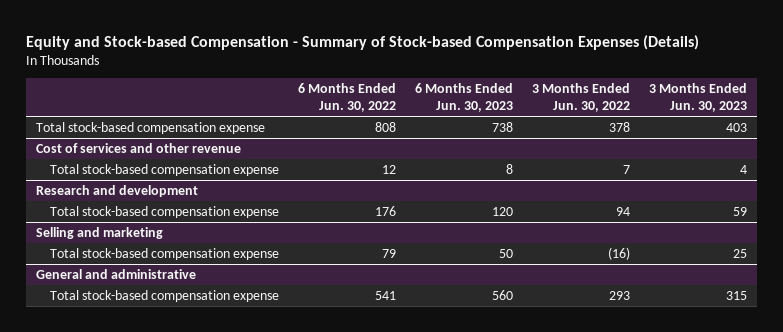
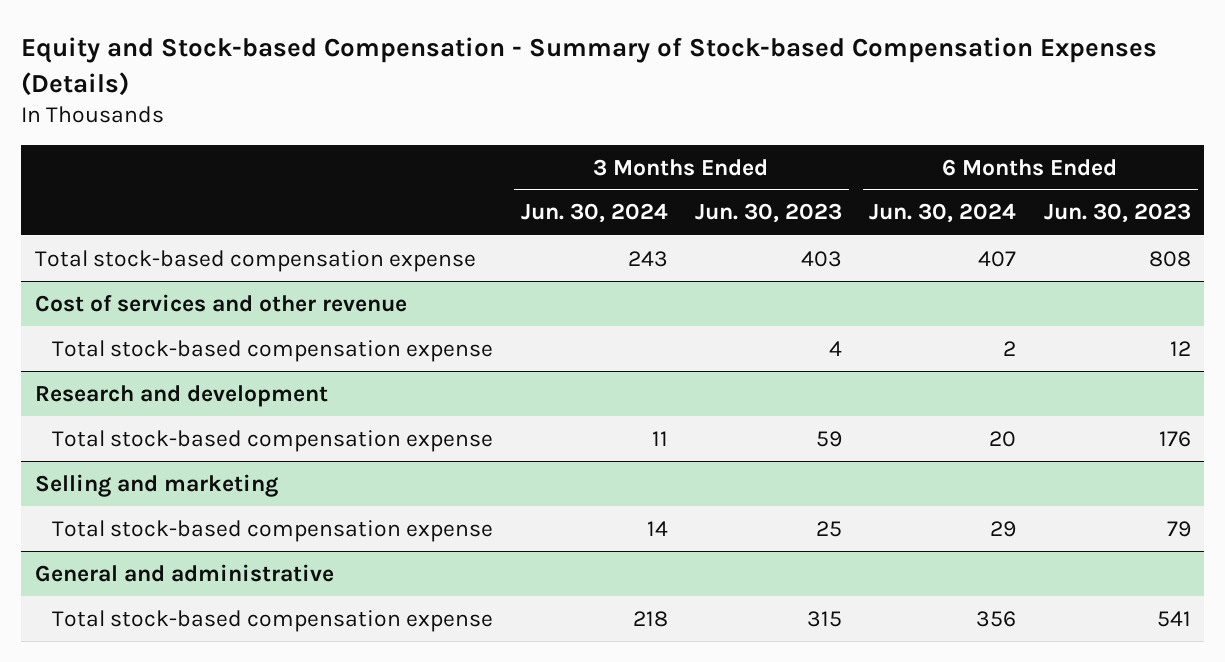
[298,83,397,112] 6 Months Ended Jun. 30, 2022 -> none
[532,83,631,112] 3 Months Ended Jun. 30, 2022 -> none
none -> [520,203,668,224] Jun. 30, 2024
none -> [869,203,1017,224] Jun. 30, 2024
[492,122,514,133] 738 -> [1148,250,1191,267] 808
[506,164,514,175] 8 -> [1169,340,1191,356] 12
[492,207,514,217] 120 -> [1158,430,1191,447] 176
[499,249,514,259] 50 -> [1166,520,1191,537] 79
[492,290,514,301] 560 -> [1156,610,1191,627] 541

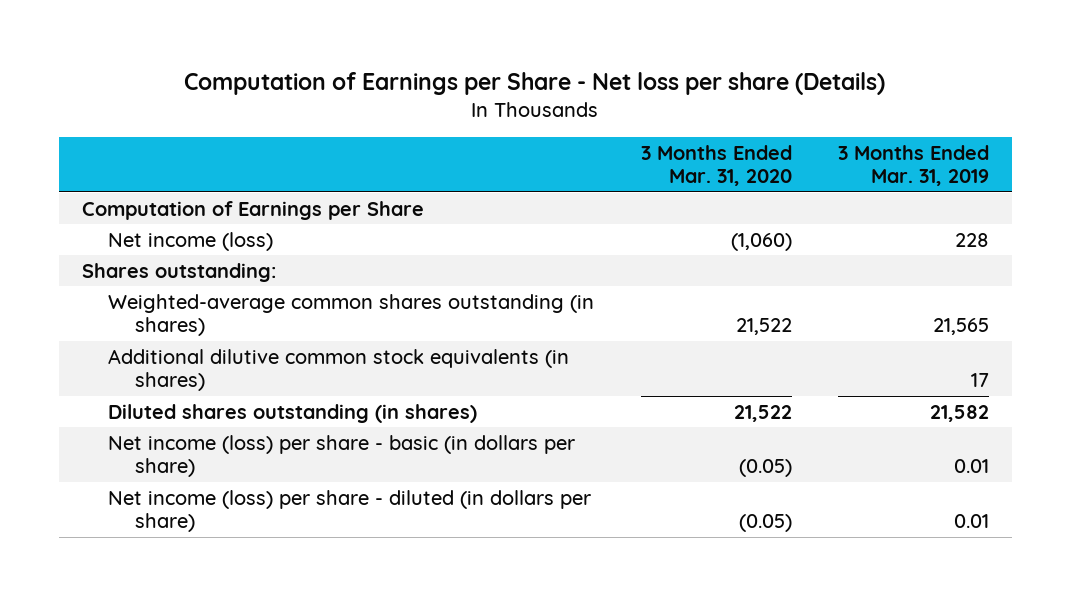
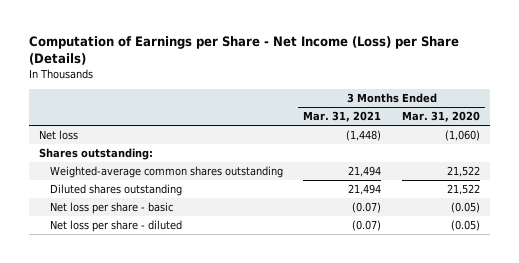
[184,72,886,96] Computation of Earnings per Share - Net loss per share (Details) -> [28,35,459,66] Computation of Earnings per Share - Net Income (Loss) per Share (Details)
[837,145,989,187] 3 Months Ended Mar. 31, 2019 -> none
none -> [303,111,382,123] Mar. 31, 2021
[81,200,424,220] Computation of Earnings per Share -> none
[108,231,274,251] Net income (loss) -> [39,129,79,140] Net loss
[108,348,570,392] Additional dilutive common stock equivalents (in shares) -> none
[108,293,595,337] Weighted-average common shares outstanding (in shares) -> [49,165,283,178] Weighted-average common shares outstanding
[108,403,478,423] Diluted shares outstanding (in shares) -> [49,183,182,196] Diluted shares outstanding
[108,434,576,478] Net income (loss) per share - basic (in dollars per share) -> [49,201,173,214] Net loss per share - basic
[108,489,592,533] Net income (loss) per share - diluted (in dollars per share) -> [49,219,182,232] Net loss per share - diluted

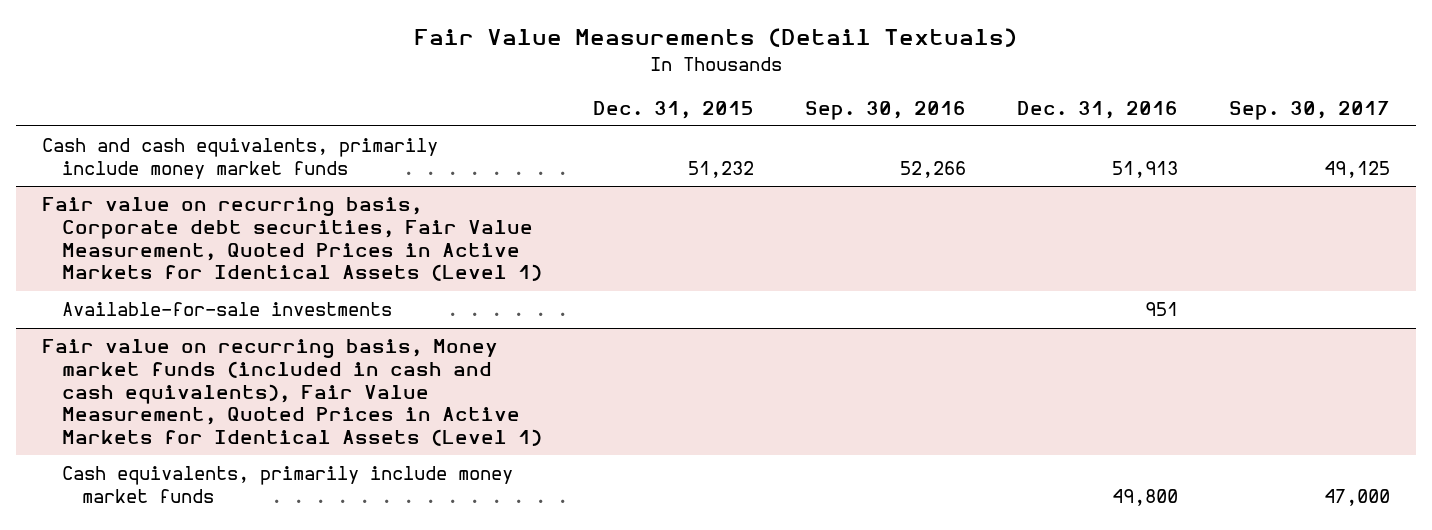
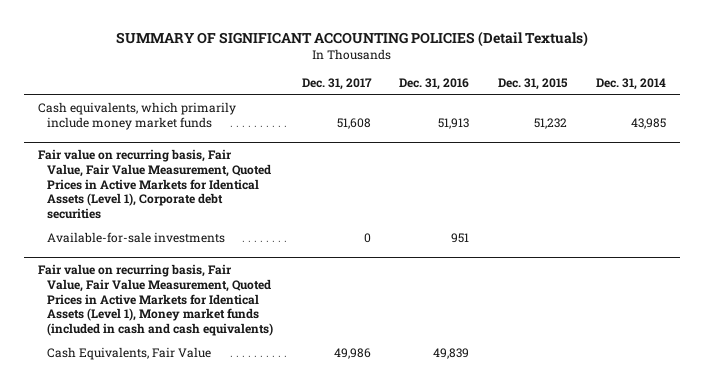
[413,28,1017,48] Fair Value Measurements (Detail Textuals) -> [116,30,589,47] SUMMARY OF SIGNIFICANT ACCOUNTING POLICIES (Detail Textuals)
[805,100,967,120] Sep. 30, 2016 -> none
[1229,100,1391,120] Sep. 30, 2017 -> none
none -> [301,78,372,91] Dec. 31, 2017
none -> [595,78,666,91] Dec. 31, 2014
[41,138,438,180] Cash and cash equivalents, primarily include money market funds -> [38,102,237,131] Cash equivalents, which primarily include money market funds
[41,197,543,282] Fair value on recurring basis, Corporate debt securities, Fair Value Measurement, Quoted Prices in Active Markets for Identical Assets (Level 1) -> [38,148,272,220] Fair value on recurring basis, Fair Value, Fair Value Measurement, Quoted Prices in Active Markets for Identical Assets (Level 1), Corporate debt securities
[62,466,514,504] Cash equivalents, primarily include money market funds -> none
[41,339,543,447] Fair value on recurring basis, Money market funds (included in cash and cash equivalents), Fair Value Measurement, Quoted Prices in Active Markets for Identical Assets (Level 1) -> [38,263,274,337] Fair value on recurring basis, Fair Value, Fair Value Measurement, Quoted Prices in Active Markets for Identical Assets (Level 1), Money market funds (included in cash and cash equivalents)
none -> [47,347,212,361] Cash Equivalents, Fair Value

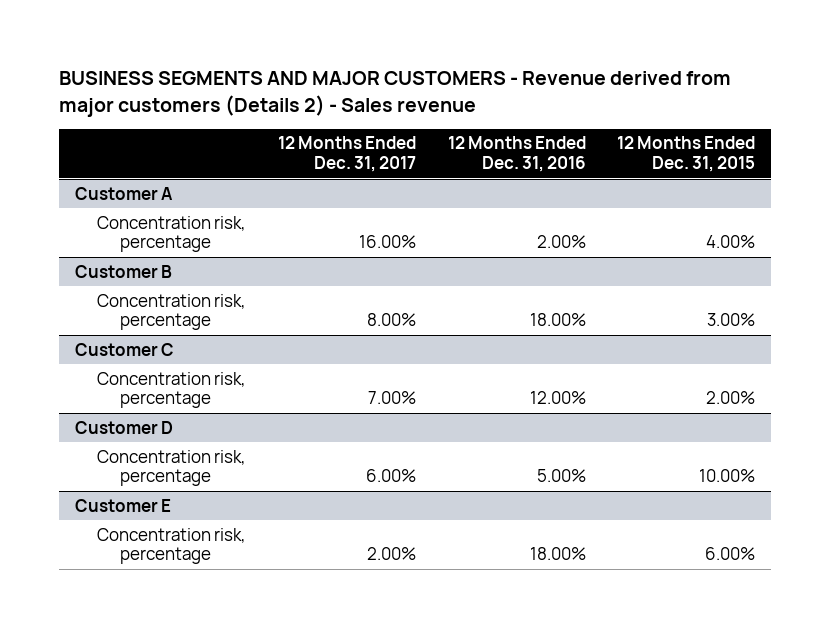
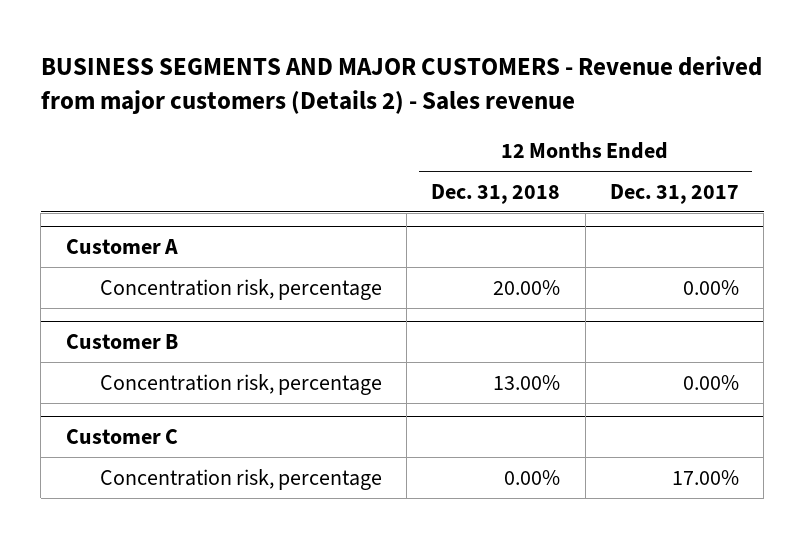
[447,136,586,173] 12 Months Ended Dec. 31, 2016 -> none
[617,136,756,173] 12 Months Ended Dec. 31, 2015 -> none
none -> [431,183,561,204] Dec. 31, 2018
[359,235,417,249] 16.00% -> [683,279,740,295] 0.00%
[367,313,417,327] 8.00% -> [683,374,740,390] 0.00%
[74,420,173,434] Customer D -> none
[97,449,247,487] Concentration risk, percentage -> none
[74,498,171,512] Customer E -> none
[97,527,247,565] Concentration risk, percentage -> none
[368,391,417,405] 7.00% -> [672,469,740,485] 17.00%

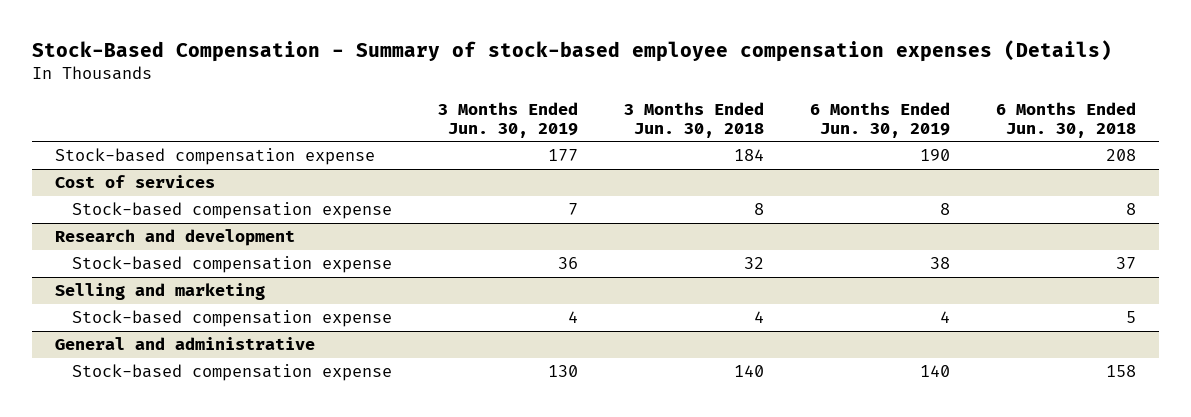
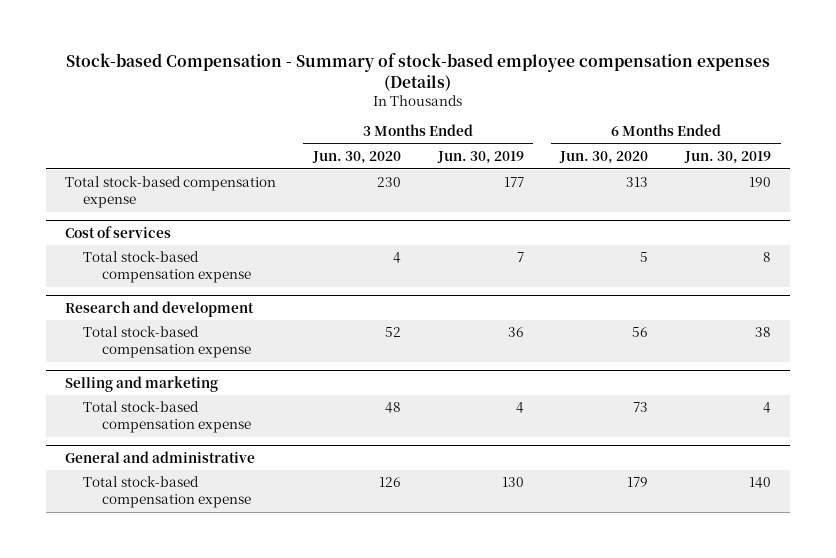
[31,40,1112,63] Stock-Based Compensation - Summary of stock-based employee compensation expenses (Details) -> [66,52,771,91] Stock-based Compensation - Summary of stock-based employee compensation expenses (Details)
[624,101,765,138] 3 Months Ended Jun. 30, 2018 -> none
[996,101,1137,138] 6 Months Ended Jun. 30, 2018 -> none
none -> [311,151,401,165] Jun. 30, 2020
none -> [559,151,649,165] Jun. 30, 2020
[54,148,375,166] Stock-based compensation expense -> [64,176,276,209] Total stock-based compensation expense
[71,202,392,220] Stock-based compensation expense -> [83,251,252,284] Total stock-based compensation expense
[71,256,392,274] Stock-based compensation expense -> [83,326,252,359] Total stock-based compensation expense
[71,310,392,328] Stock-based compensation expense -> [83,401,252,434] Total stock-based compensation expense
[71,364,392,382] Stock-based compensation expense -> [83,476,252,509] Total stock-based compensation expense

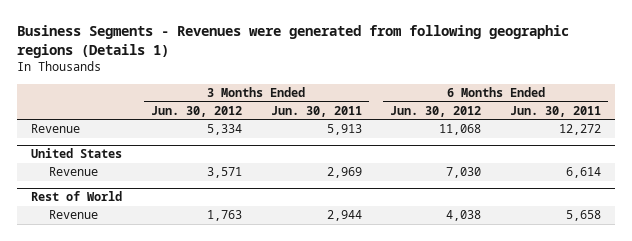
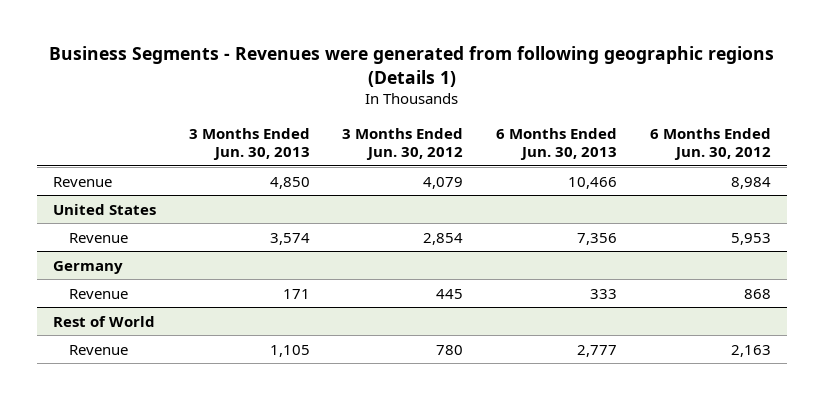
[270,105,362,117] Jun. 30, 2011 -> none
[509,105,601,117] Jun. 30, 2011 -> none
none -> [188,127,310,160] 3 Months Ended Jun. 30, 2013
none -> [496,127,618,160] 6 Months Ended Jun. 30, 2013
[206,124,242,136] 5,334 -> [423,176,464,189] 4,079
[439,124,482,136] 11,068 -> [730,176,771,189] 8,984
[206,167,242,179] 3,571 -> [423,232,464,245] 2,854
[446,167,482,179] 7,030 -> [730,232,771,245] 5,953
none -> [53,260,124,274] Germany
none -> [68,288,128,299] Revenue
[206,210,242,222] 1,763 -> [436,344,464,355] 780
[446,210,482,222] 4,038 -> [730,344,771,357] 2,163

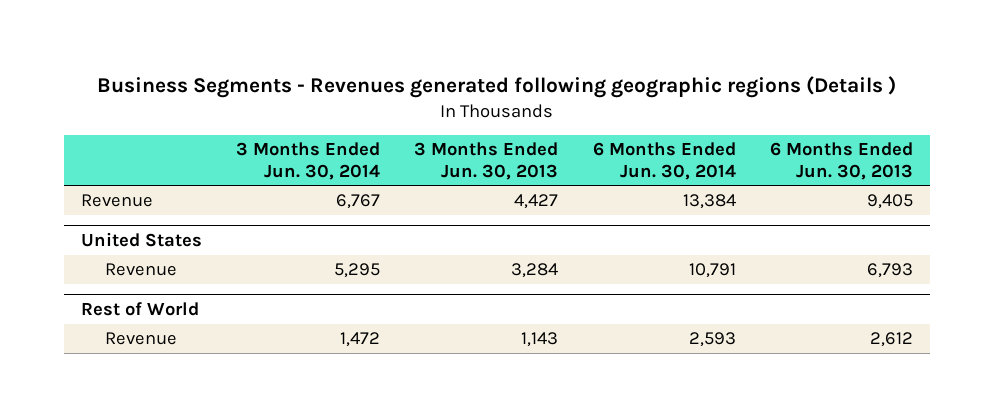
[48,46,774,87] Business Segments - Revenues were generated from following geographic regions (Details 1) -> [96,75,896,98] Business Segments - Revenues generated following geographic regions (Details )
[342,127,464,160] 3 Months Ended Jun. 30, 2012 -> none
[649,127,771,160] 6 Months Ended Jun. 30, 2012 -> none
none -> [236,142,381,180] 3 Months Ended Jun. 30, 2014
none -> [592,142,736,180] 6 Months Ended Jun. 30, 2014
[269,176,310,189] 4,850 -> [514,194,559,210] 4,427
[568,176,618,189] 10,466 -> [867,194,914,210] 9,405
[53,260,124,274] Germany -> none
[68,288,128,299] Revenue -> none
[269,232,310,245] 3,574 -> [511,263,559,279] 3,284
[577,232,618,245] 7,356 -> [867,263,914,279] 6,793
[269,344,310,357] 1,105 -> [521,332,559,348] 1,143
[577,344,618,357] 2,777 -> [870,332,914,348] 2,612

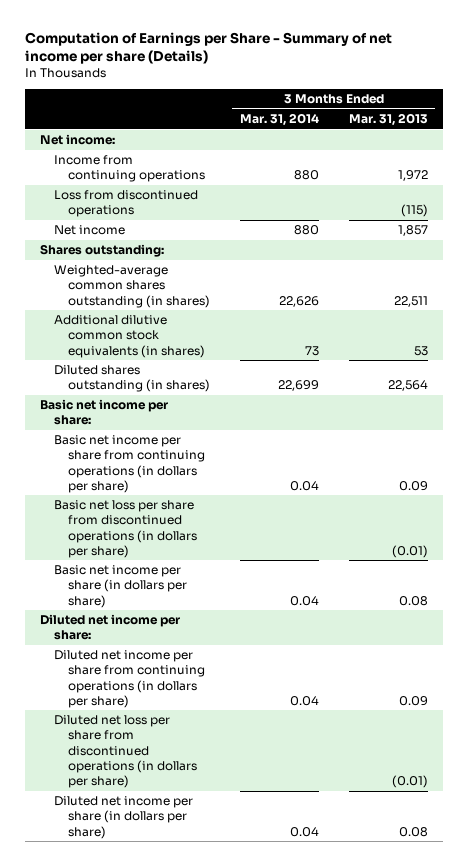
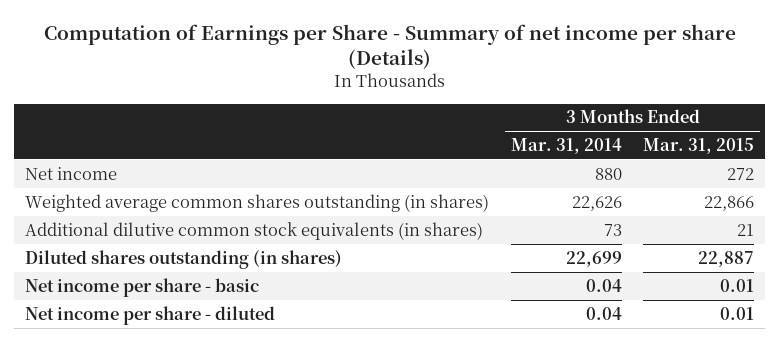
[348,113,428,127] Mar. 31, 2013 -> none
none -> [643,138,755,155] Mar. 31, 2015
[39,134,115,146] Net income: -> none
[53,155,205,183] Income from continuing operations -> none
[53,190,198,218] Loss from discontinued operations -> none
[39,244,164,258] Shares outstanding: -> none
[53,265,210,308] Weighted-average common shares outstanding (in shares) -> [25,193,490,212] Weighted average common shares outstanding (in shares)
[39,399,168,426] Basic net income per share: -> none
[53,435,205,493] Basic net income per share from continuing operations (in dollars per share) -> none
[53,500,197,558] Basic net loss per share from discontinued operations (in dollars per share) -> none
[39,614,180,641] Diluted net income per share: -> none
[53,650,205,708] Diluted net income per share from continuing operations (in dollars per share) -> none
[53,715,197,789] Diluted net loss per share from discontinued operations (in dollars per share) -> none
[53,565,187,608] Basic net income per share (in dollars per share) -> [25,277,260,297] Net income per share - basic
[53,796,193,839] Diluted net income per share (in dollars per share) -> [25,305,276,325] Net income per share - diluted

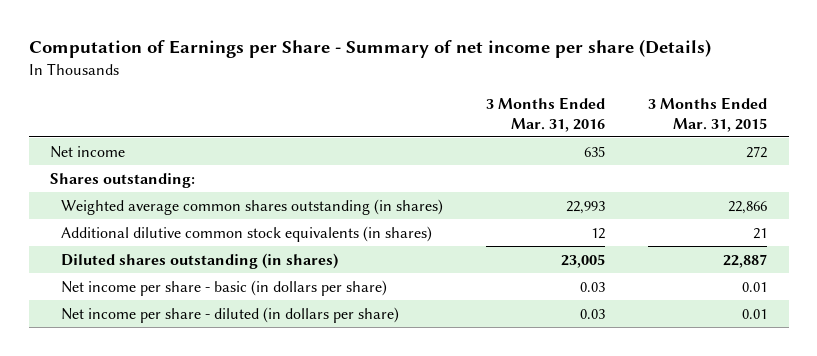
[510,138,622,155] Mar. 31, 2014 -> none
none -> [486,97,606,132] 3 Months Ended Mar. 31, 2016
none -> [49,172,195,188] Shares outstanding:
[25,277,260,297] Net income per share - basic -> [61,279,388,296] Net income per share - basic (in dollars per share)
[25,305,276,325] Net income per share - diluted -> [61,306,400,323] Net income per share - diluted (in dollars per share)

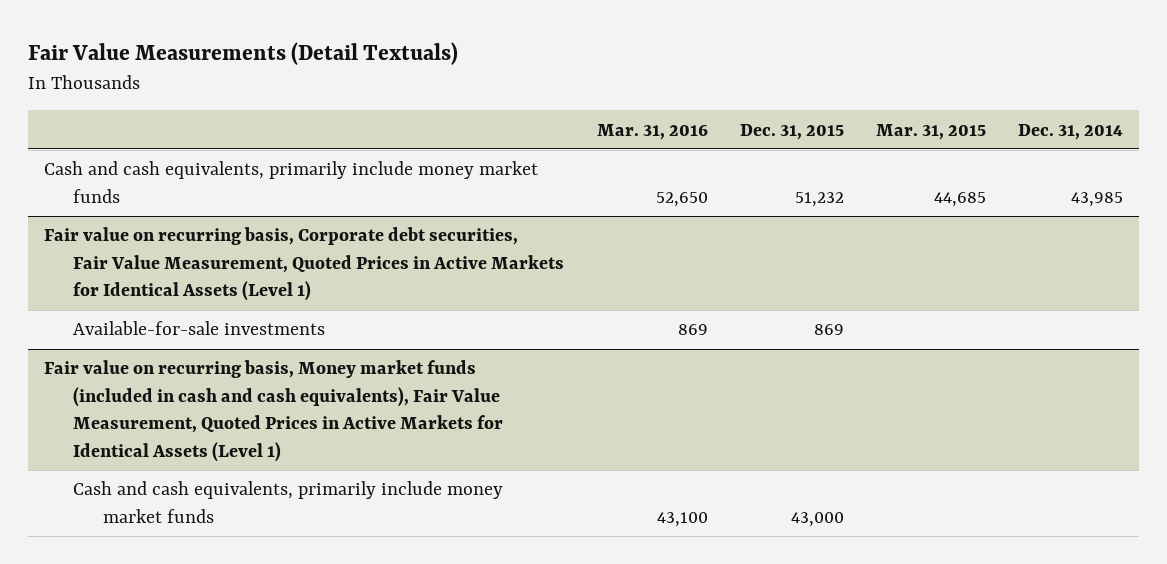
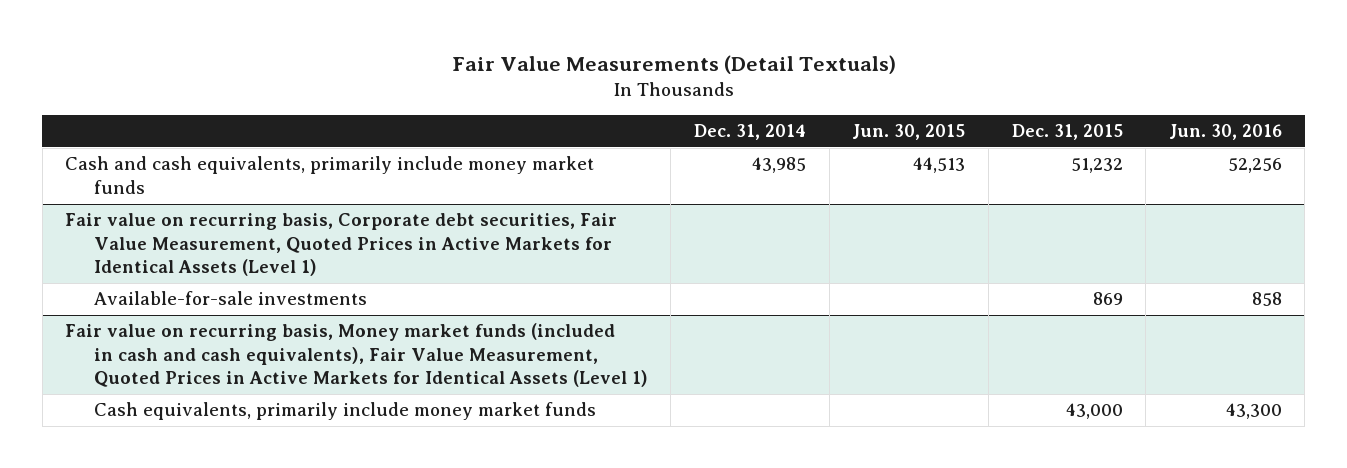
[596,123,708,140] Mar. 31, 2016 -> none
[876,123,987,140] Mar. 31, 2015 -> none
none -> [852,124,966,141] Jun. 30, 2015
none -> [1168,124,1282,141] Jun. 30, 2016
[73,481,504,523] Cash and cash equivalents, primarily include money market funds -> [93,402,596,421] Cash equivalents, primarily include money market funds

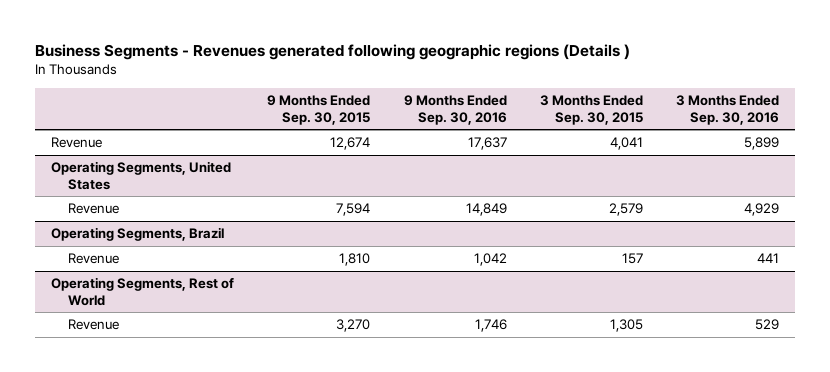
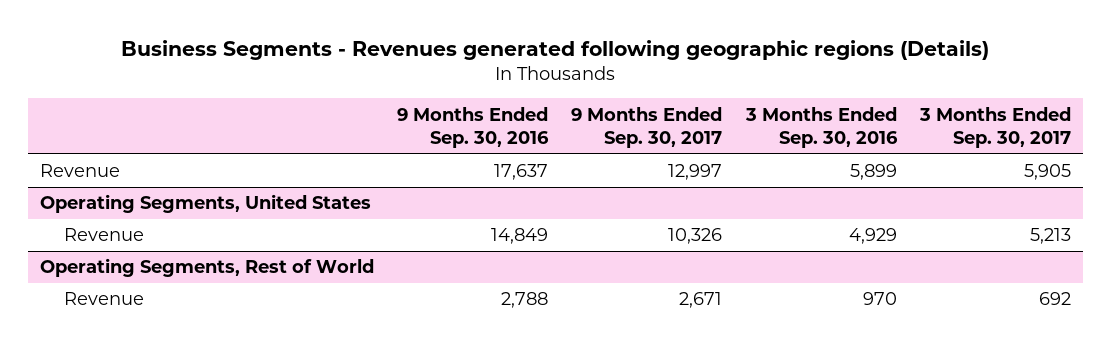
[34,43,630,60] Business Segments - Revenues generated following geographic regions (Details ) -> [121,39,990,60] Business Segments - Revenues generated following geographic regions (Details)
[267,95,371,125] 9 Months Ended Sep. 30, 2015 -> none
[539,95,643,125] 3 Months Ended Sep. 30, 2015 -> none
none -> [571,106,723,149] 9 Months Ended Sep. 30, 2017
none -> [918,106,1071,149] 3 Months Ended Sep. 30, 2017
[51,227,225,242] Operating Segments, Brazil -> none
[68,253,120,265] Revenue -> none
[474,319,507,333] 1,746 -> [500,292,548,309] 2,788
[754,319,779,331] 529 -> [862,292,897,306] 970

